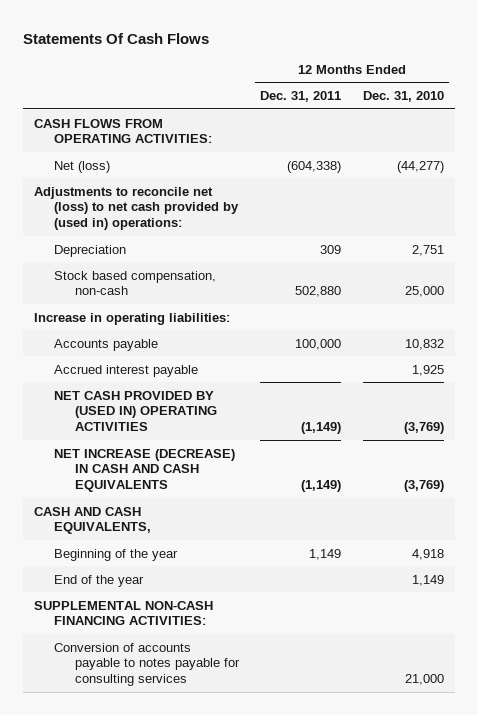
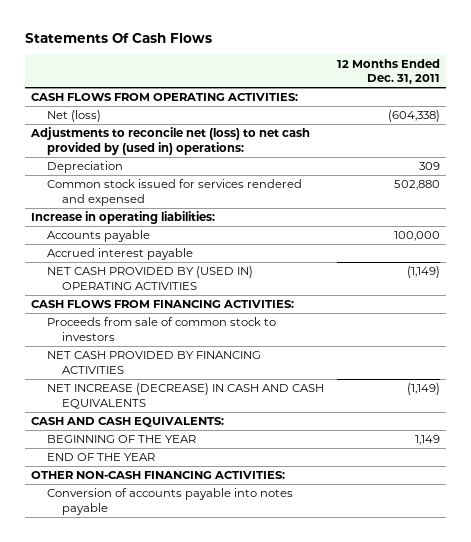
[362,91,444,103] Dec. 31, 2010 -> none
[54,270,217,296] Stock based compensation, non-cash -> [46,179,302,206] Common stock issued for services rendered and expensed
none -> [31,300,295,309] CASH FLOWS FROM FINANCING ACTIVITIES:
none -> [46,317,276,341] Proceeds from sale of common stock to investors
none -> [46,351,261,374] NET CASH PROVIDED BY FINANCING ACTIVITIES
[33,506,152,535] CASH AND CASH EQUIVALENTS, -> [31,417,225,428] CASH AND CASH EQUIVALENTS:
[54,548,179,561] Beginning of the year -> [46,435,196,444] BEGINNING OF THE YEAR
[54,574,145,587] End of the year -> [46,453,155,462] END OF THE YEAR
[33,600,213,626] SUPPLEMENTAL NON-CASH FINANCING ACTIVITIES: -> [31,471,286,480] OTHER NON-CASH FINANCING ACTIVITIES:
[54,642,240,687] Conversion of accounts payable to notes payable for consulting services -> [46,488,293,515] Conversion of accounts payable into notes payable

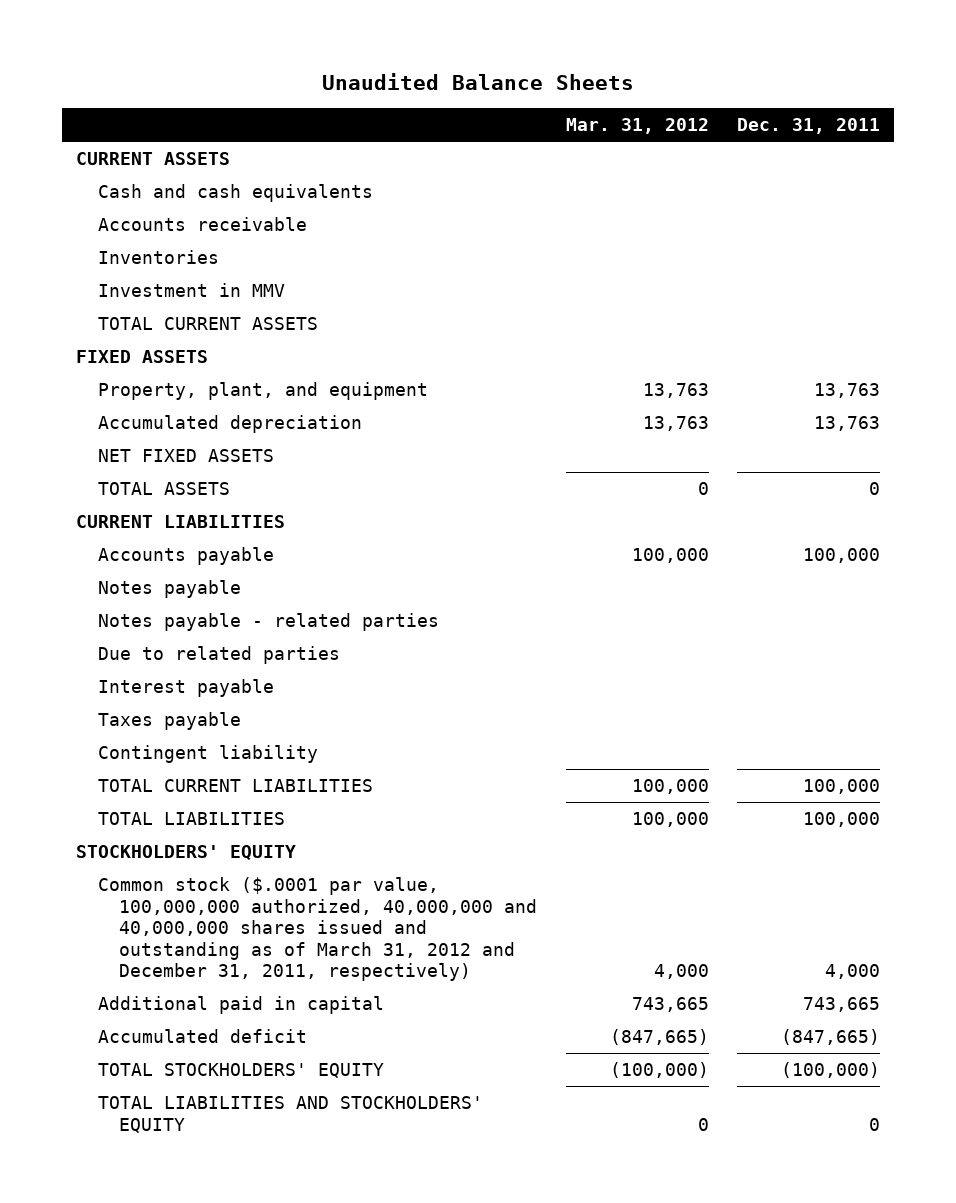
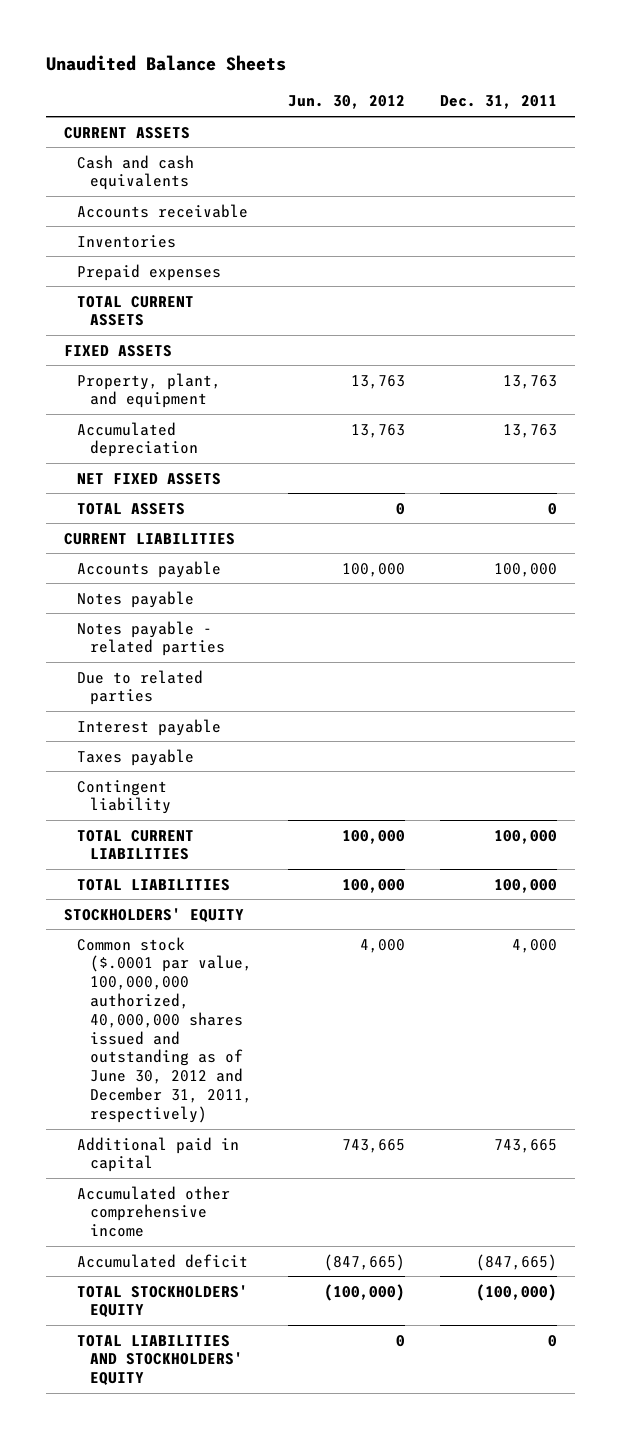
[565,118,709,135] Mar. 31, 2012 -> none
none -> [287,95,405,110] Jun. 30, 2012
[97,283,285,298] Investment in MMV -> none
none -> [76,263,221,281] Prepaid expenses
[97,877,538,982] Common stock ($.0001 par value, 100,000,000 authorized, 40,000,000 and 40,000,000 shares issued and outstanding as of March 31, 2012 and December 31, 2011, respectively) -> [76,936,253,1123] Common stock ($.0001 par value, 100,000,000 authorized, 40,000,000 shares issued and outstanding as of June 30, 2012 and December 31, 2011, respectively)
none -> [76,1185,230,1238] Accumulated other comprehensive income

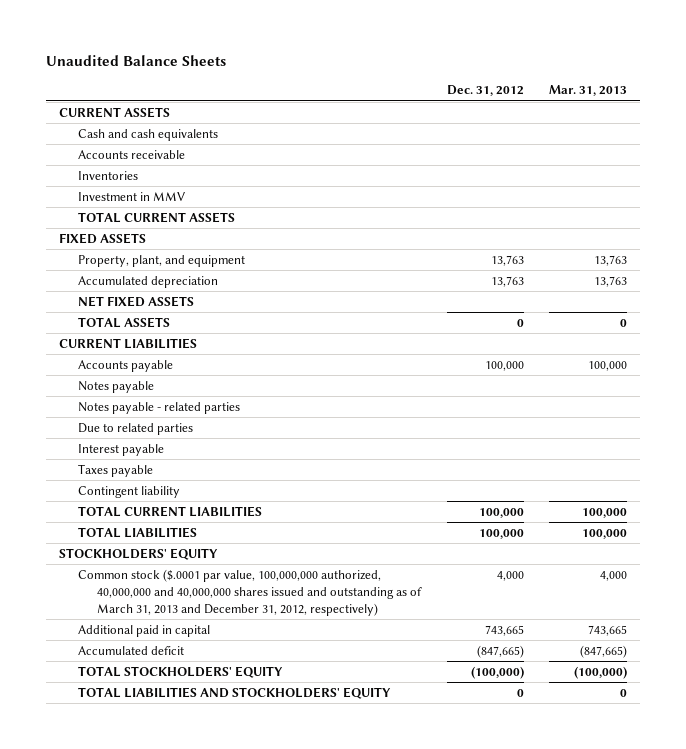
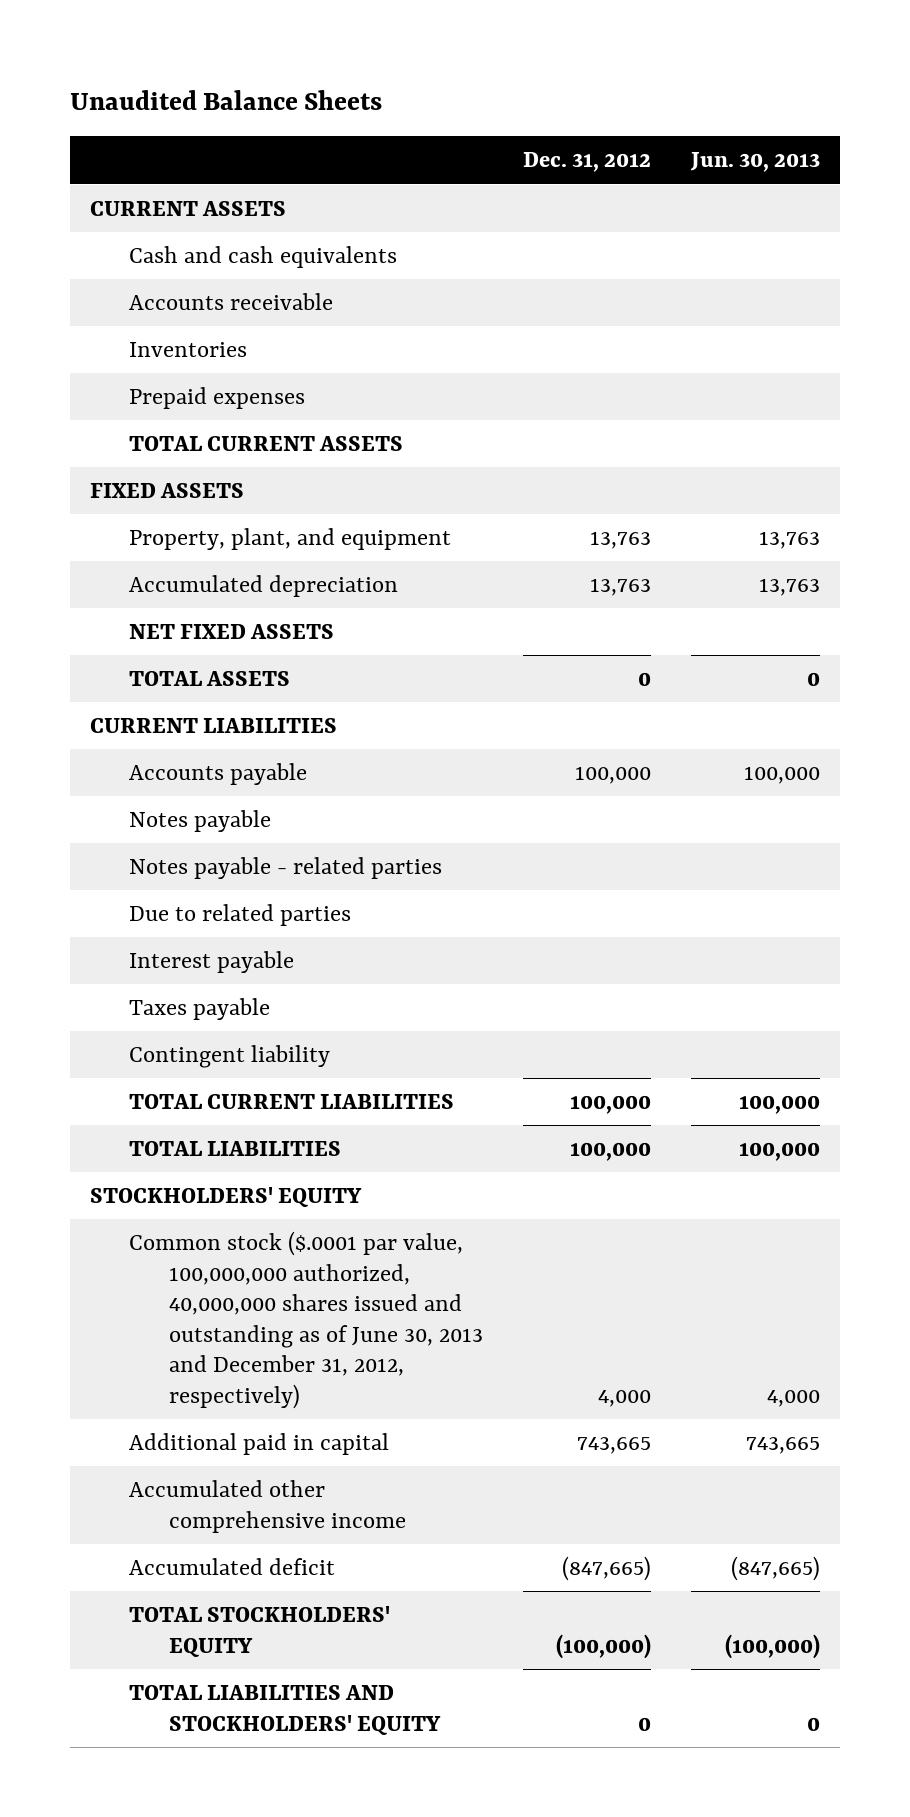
[549,85,628,97] Mar. 31, 2013 -> none
none -> [689,152,820,173] Jun. 30, 2013
[78,191,186,201] Investment in MMV -> none
none -> [129,387,306,410] Prepaid expenses
[78,568,423,617] Common stock ($.0001 par value, 100,000,000 authorized, 40,000,000 and 40,000,000 shares issued and outstanding as of March 31, 2013 and December 31, 2012, respectively) -> [129,1231,483,1409] Common stock ($.0001 par value, 100,000,000 authorized, 40,000,000 shares issued and outstanding as of June 30, 2013 and December 31, 2012, respectively)
none -> [129,1480,406,1533] Accumulated other comprehensive income

